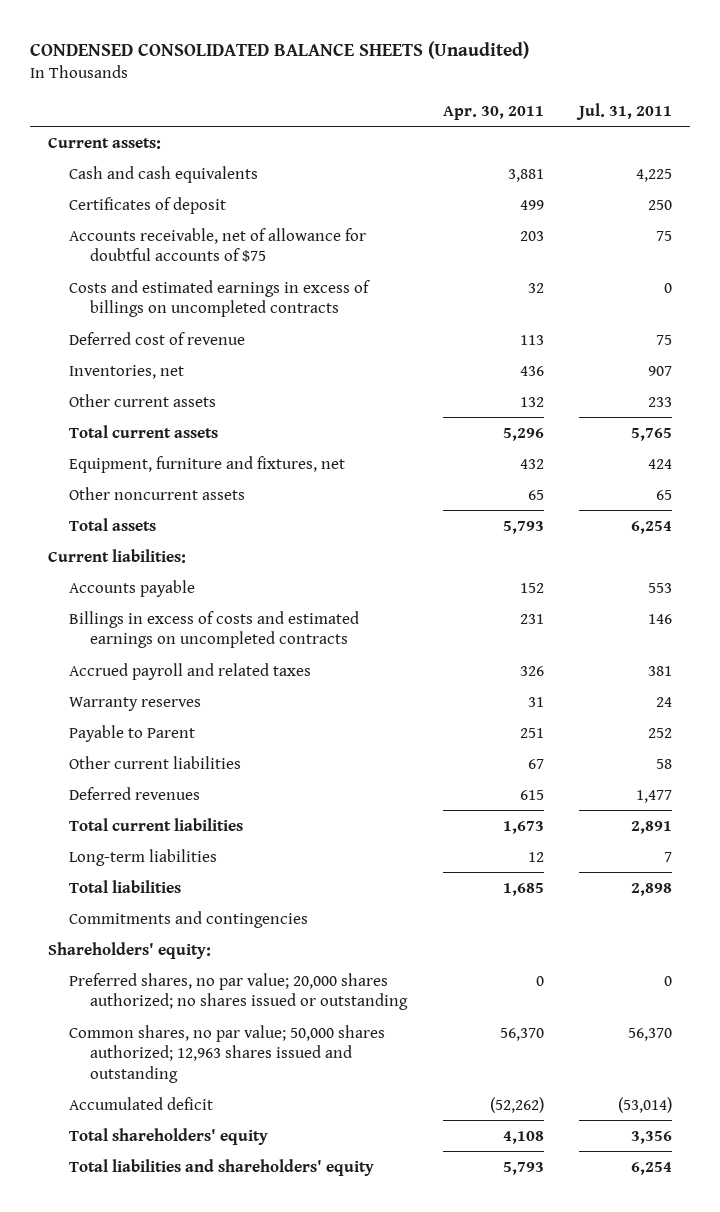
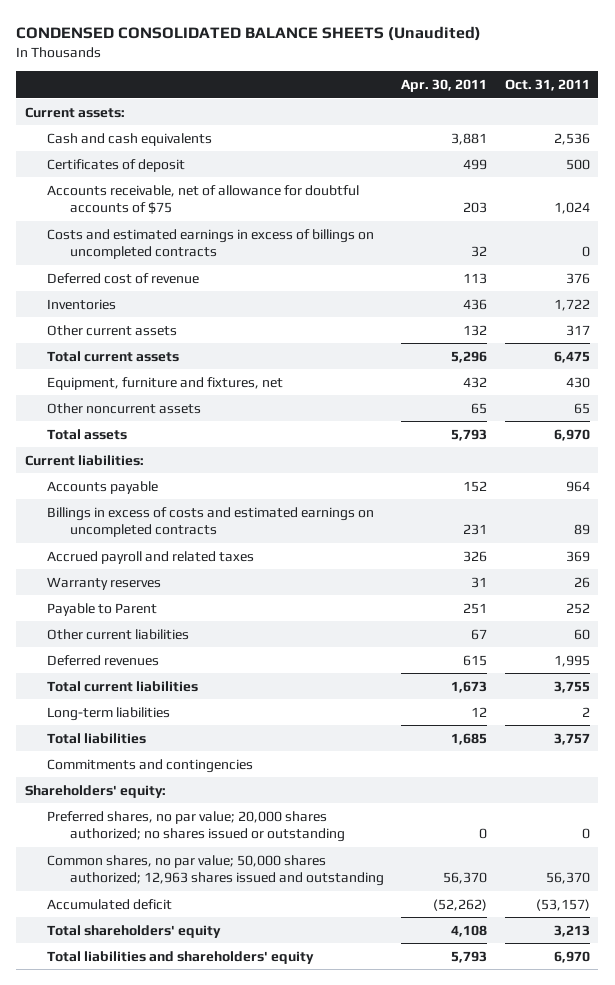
[576,102,673,120] Jul. 31, 2011 -> none
none -> [504,78,590,91] Oct. 31, 2011
[69,364,185,379] Inventories, net -> [47,298,117,310] Inventories

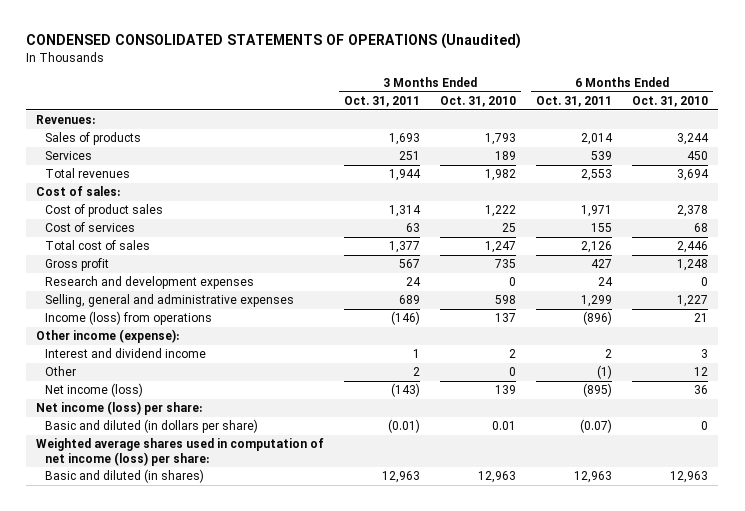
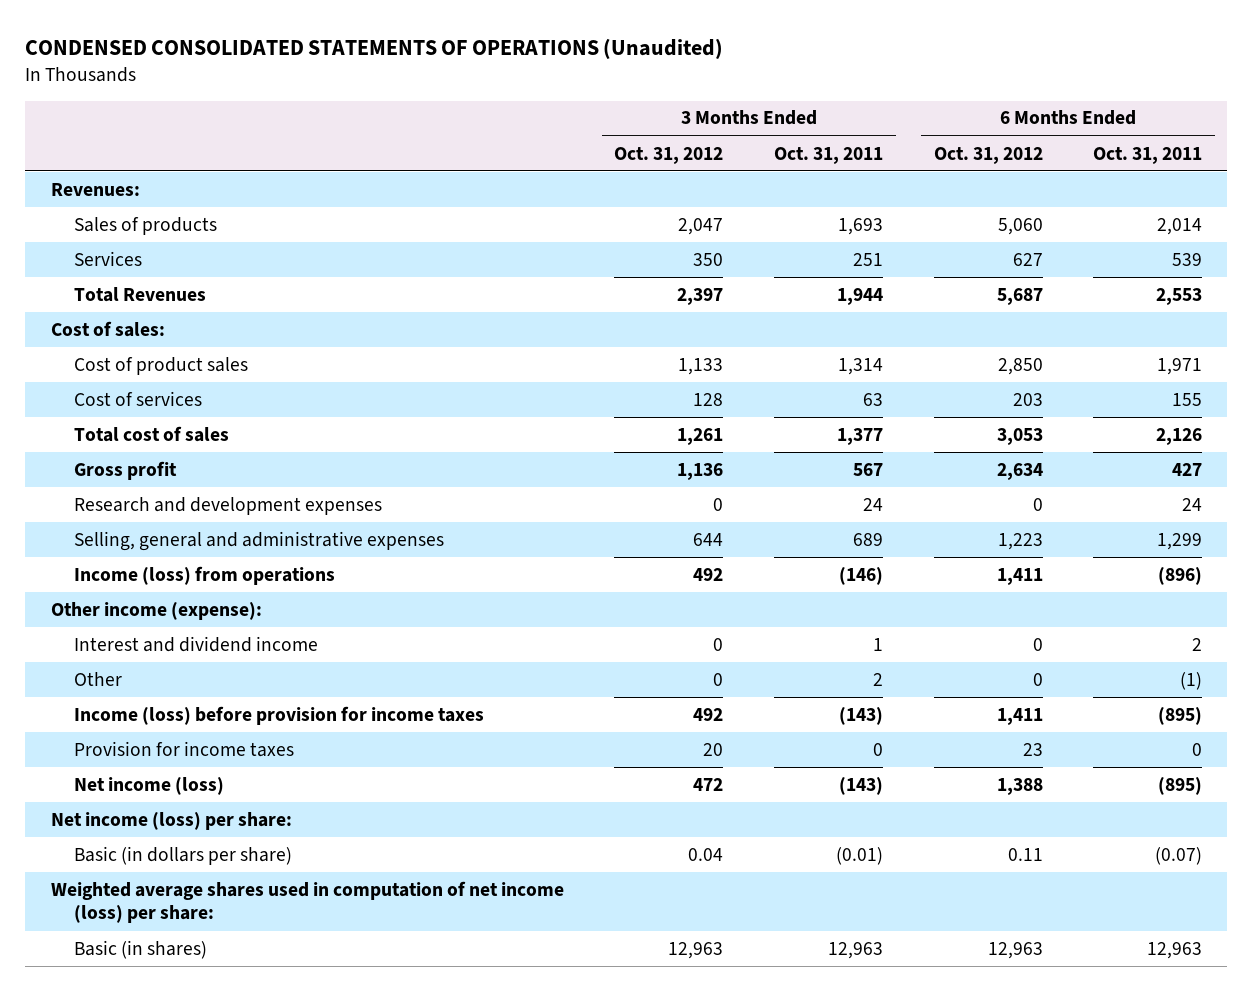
[440,95,517,107] Oct. 31, 2010 -> none
[632,95,709,107] Oct. 31, 2010 -> none
none -> [614,146,724,164] Oct. 31, 2012
none -> [933,146,1043,164] Oct. 31, 2012
[45,168,131,179] Total revenues -> [74,286,207,302] Total Revenues
none -> [74,705,485,725] Income (loss) before provision for income taxes
none -> [74,740,295,757] Provision for income taxes
[45,419,259,434] Basic and diluted (in dollars per share) -> [74,845,293,865] Basic (in dollars per share)
[45,469,205,484] Basic and diluted (in shares) -> [74,939,208,959] Basic (in shares)

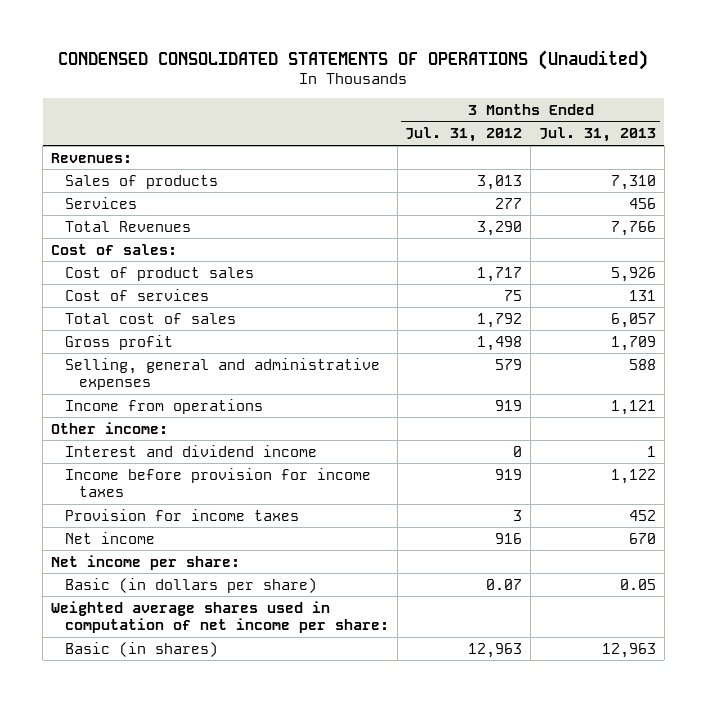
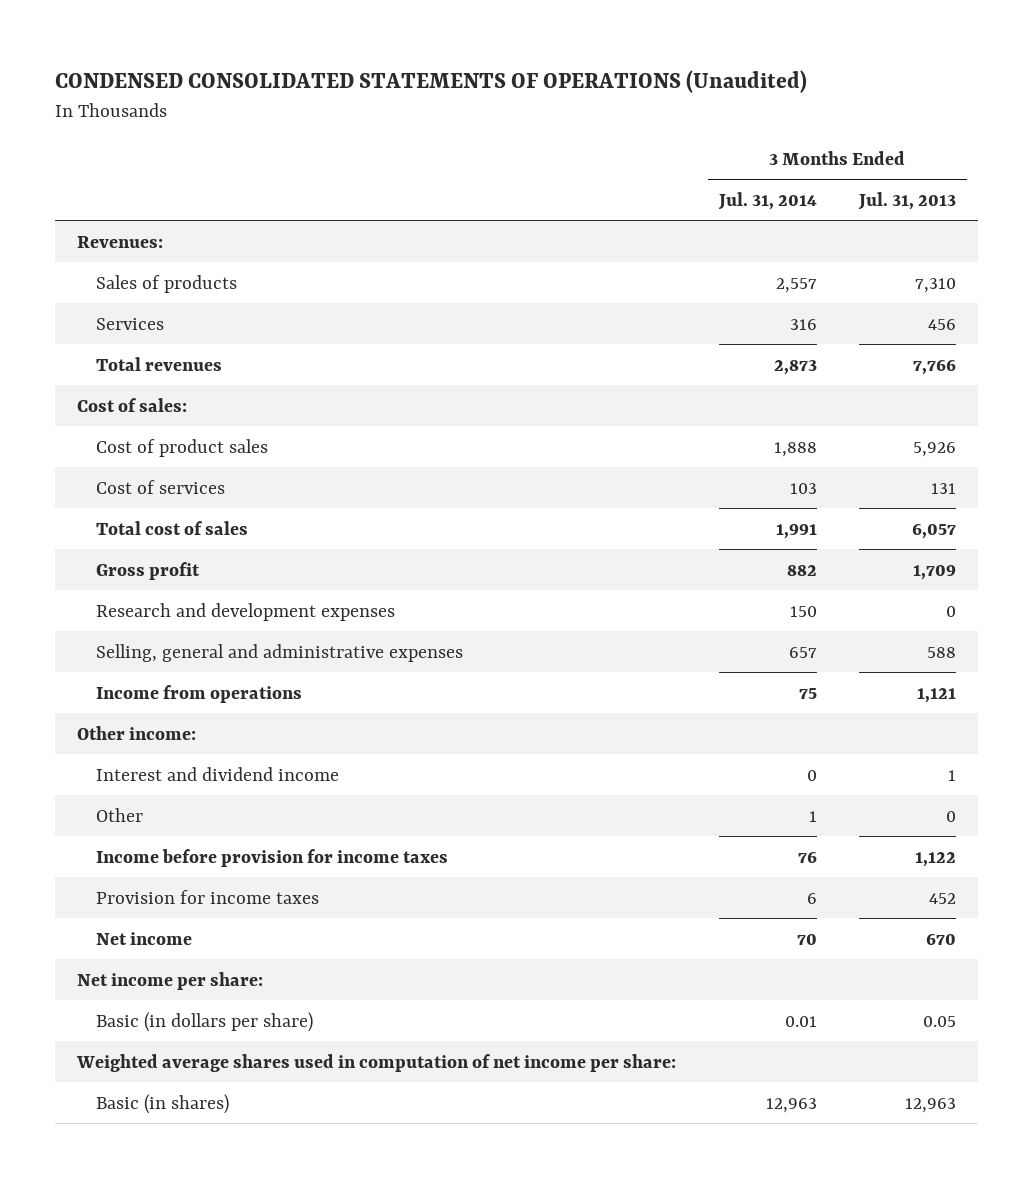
[405,127,523,143] Jul. 31, 2012 -> none
none -> [717,191,817,210] Jul. 31, 2014
[64,220,191,232] Total Revenues -> [95,356,222,371] Total revenues
none -> [95,602,395,621] Research and development expenses
none -> [95,807,143,822] Other

